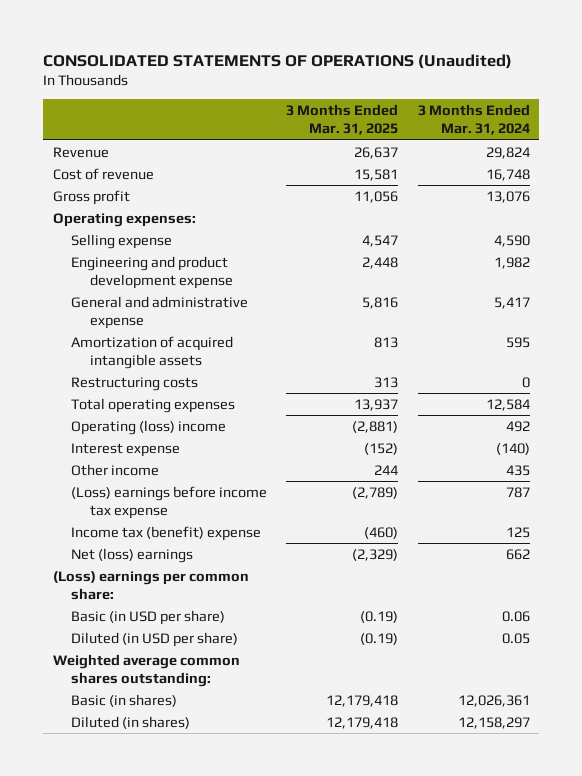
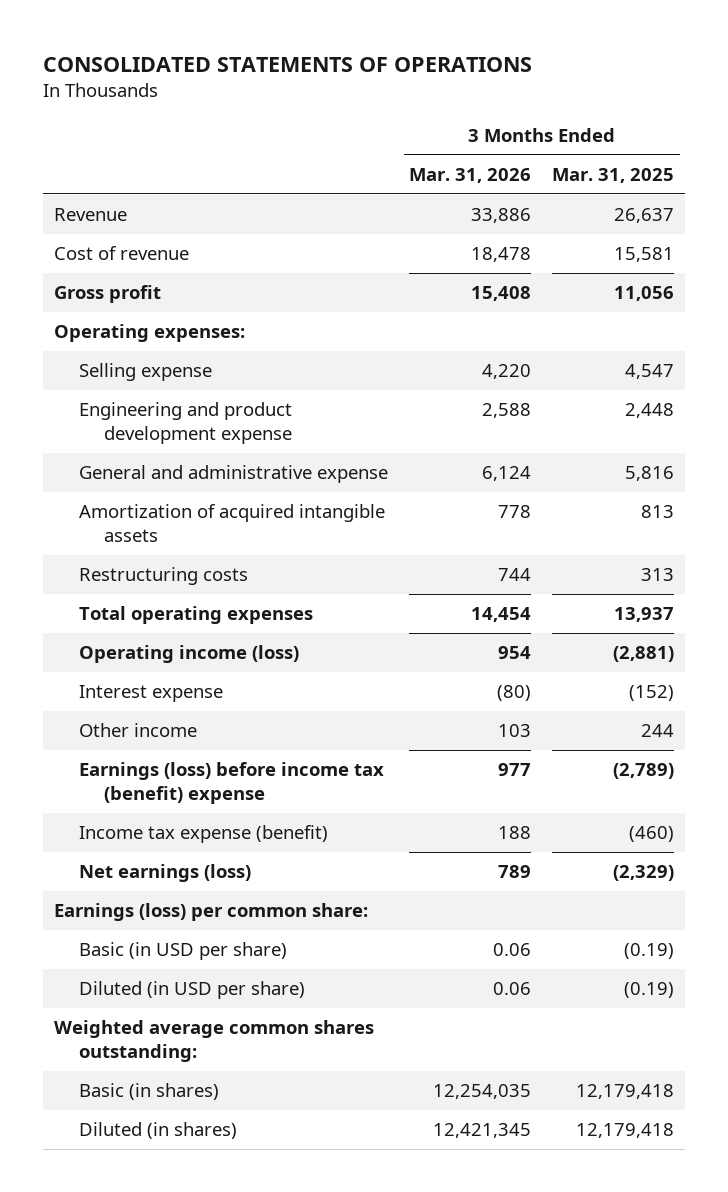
[43,53,513,69] CONSOLIDATED STATEMENTS OF OPERATIONS (Unaudited) -> [43,57,533,73] CONSOLIDATED STATEMENTS OF OPERATIONS
[417,104,530,136] 3 Months Ended Mar. 31, 2024 -> none
none -> [409,168,532,184] Mar. 31, 2026
[71,419,227,435] Operating (loss) income -> [79,645,300,664] Operating income (loss)
[71,485,268,519] (Loss) earnings before income tax expense -> [79,762,385,805] Earnings (loss) before income tax (benefit) expense
[71,525,262,541] Income tax (benefit) expense -> [79,825,329,844] Income tax expense (benefit)
[71,547,194,563] Net (loss) earnings -> [79,864,252,883] Net earnings (loss)
[52,570,249,600] (Loss) earnings per common share: -> [53,903,368,922] Earnings (loss) per common share:

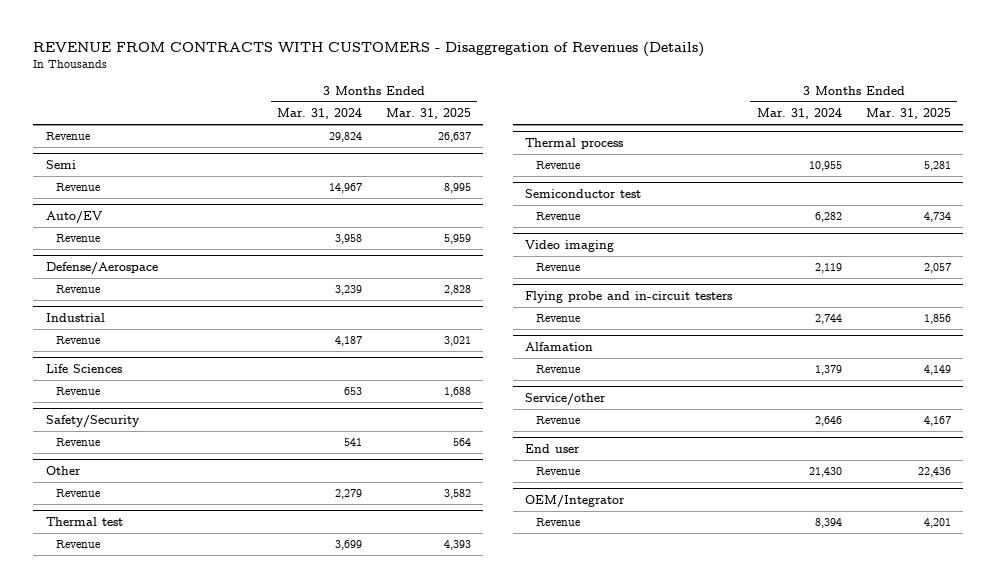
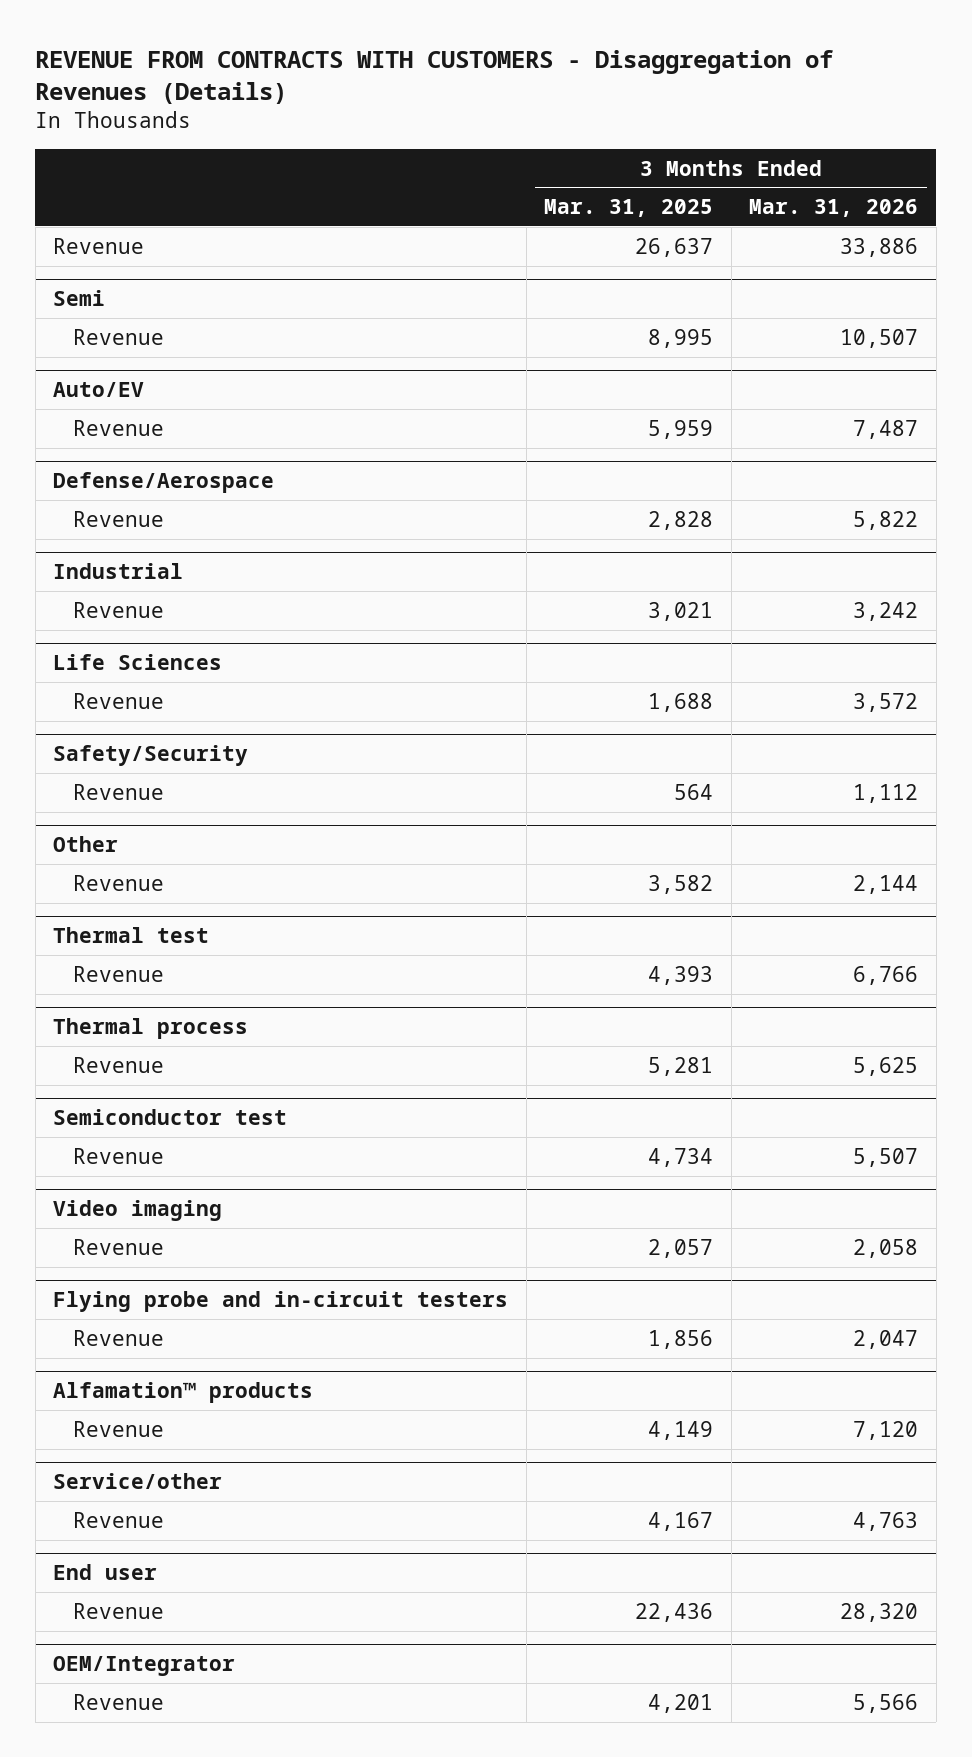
[276,108,362,120] Mar. 31, 2024 -> none
none -> [749,199,919,218] Mar. 31, 2026
[525,342,594,352] Alfamation -> [53,1381,314,1403] Alfamation™ products

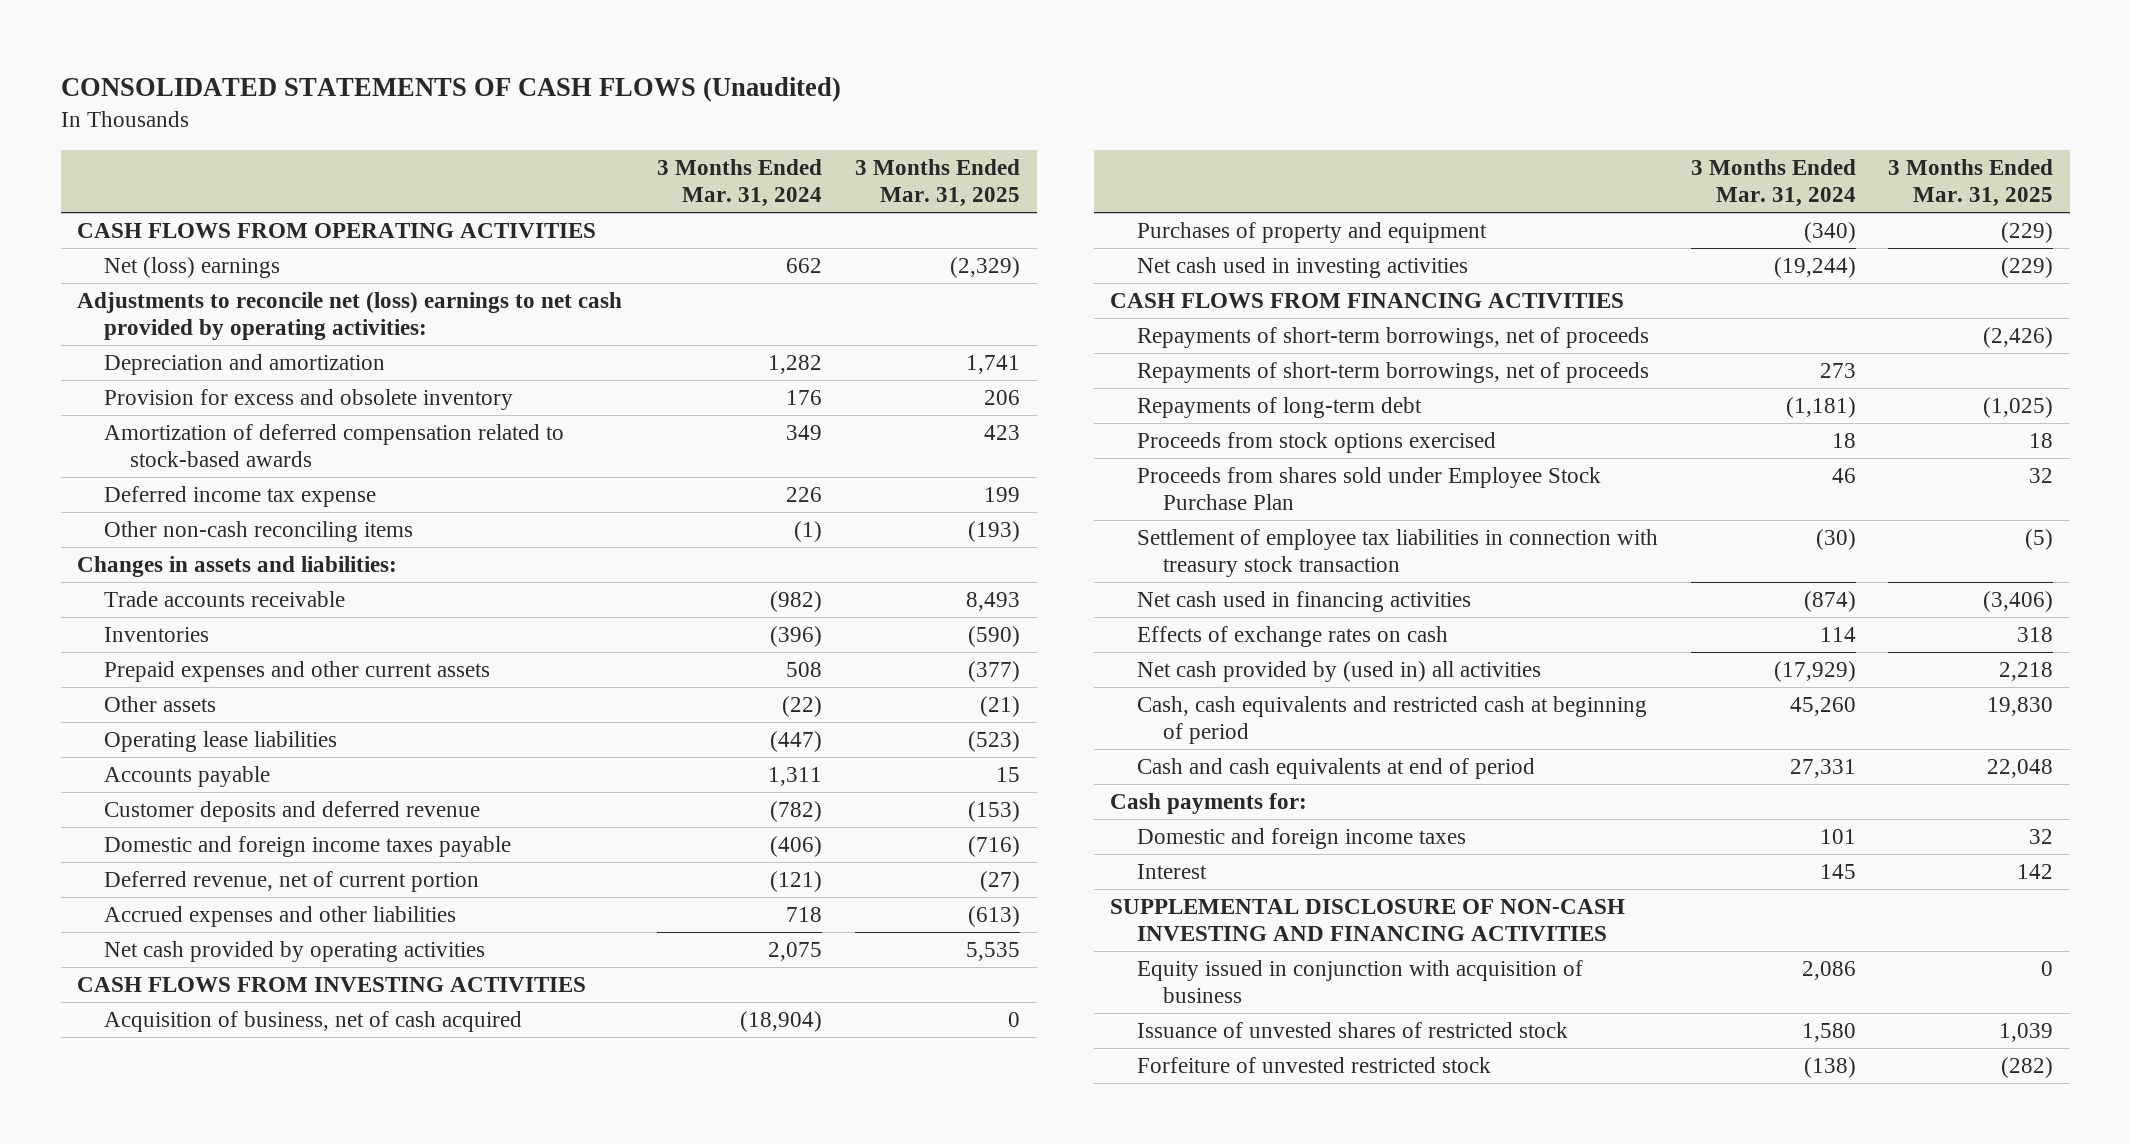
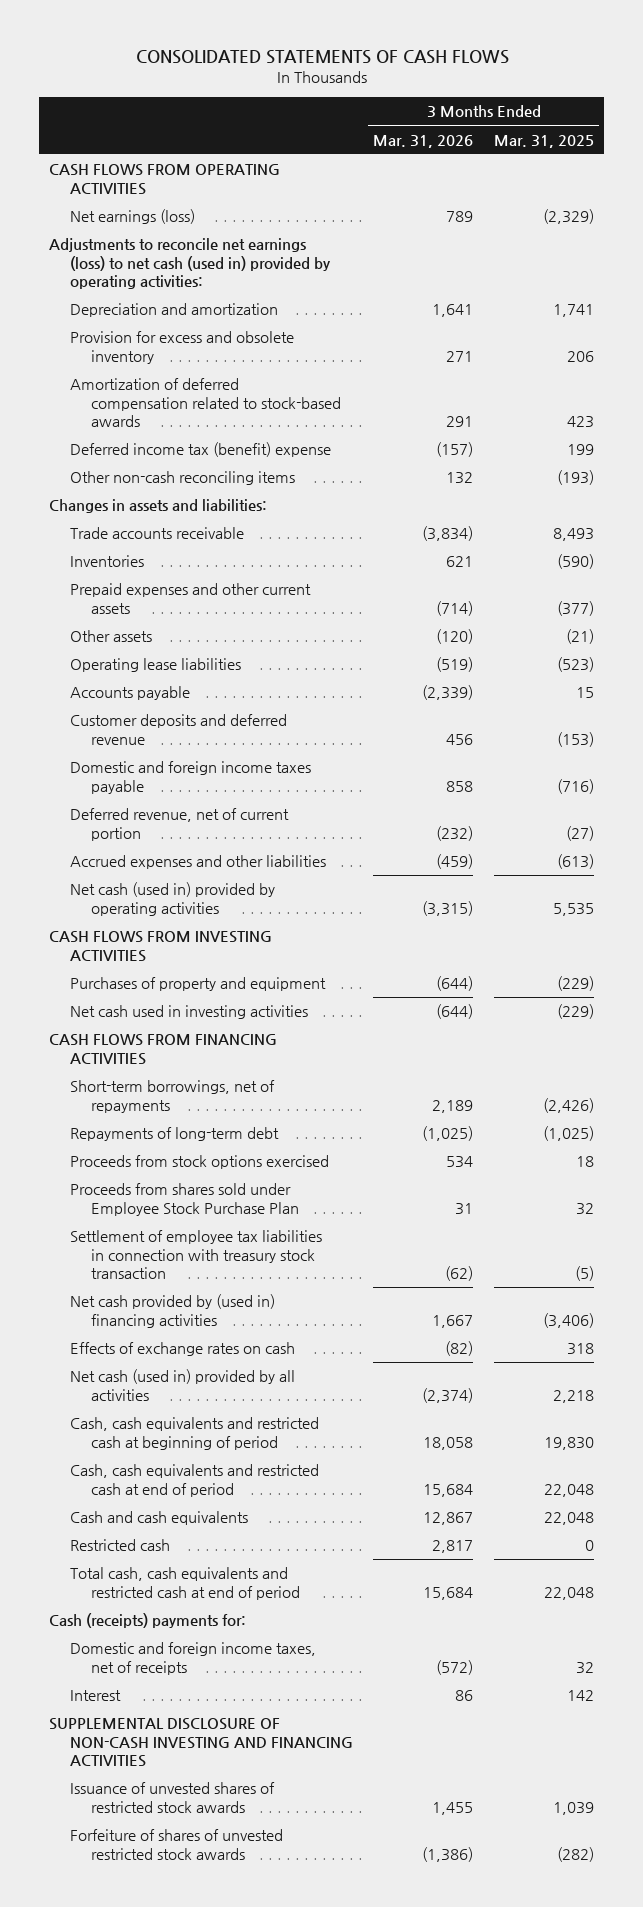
[60,77,841,103] CONSOLIDATED STATEMENTS OF CASH FLOWS (Unaudited) -> [135,49,509,64] CONSOLIDATED STATEMENTS OF CASH FLOWS
[657,158,823,208] 3 Months Ended Mar. 31, 2024 -> none
none -> [373,134,474,148] Mar. 31, 2026
[103,256,280,278] Net (loss) earnings -> [69,209,195,225] Net earnings (loss)
[76,291,622,341] Adjustments to reconcile net (loss) earnings to net cash provided by operating activities: -> [49,238,331,289] Adjustments to reconcile net earnings (loss) to net cash (used in) provided by operating activities:
[103,485,376,507] Deferred income tax expense -> [69,442,331,458] Deferred income tax (benefit) expense
[103,940,485,962] Net cash provided by operating activities -> [69,882,275,916] Net cash (used in) provided by operating activities
[103,1010,522,1032] Acquisition of business, net of cash acquired -> none
[1136,361,1649,383] Repayments of short-term borrowings, net of proceeds -> none
[1136,326,1649,348] Repayments of short-term borrowings, net of proceeds -> [69,1080,275,1113] Short-term borrowings, net of repayments
[1136,590,1471,612] Net cash used in financing activities -> [69,1294,275,1328] Net cash provided by (used in) financing activities
[1136,660,1541,682] Net cash provided by (used in) all activities -> [69,1369,295,1401] Net cash (used in) provided by all activities
[1136,757,1535,779] Cash and cash equivalents at end of period -> [69,1464,319,1497] Cash, cash equivalents and restricted cash at end of period
none -> [69,1511,248,1526] Cash and cash equivalents
none -> [69,1539,170,1552] Restricted cash
none -> [69,1567,300,1600] Total cash, cash equivalents and restricted cash at end of period
[1110,792,1308,814] Cash payments for: -> [49,1613,247,1629] Cash (receipts) payments for:
[1136,827,1466,849] Domestic and foreign income taxes -> [69,1642,316,1675] Domestic and foreign income taxes, net of receipts
[1136,959,1583,1004] Equity issued in conjunction with acquisition of business -> none
[1136,1021,1568,1038] Issuance of unvested shares of restricted stock -> [69,1782,275,1813] Issuance of unvested shares of restricted stock awards
[1136,1056,1491,1073] Forfeiture of unvested restricted stock -> [69,1829,283,1860] Forfeiture of shares of unvested restricted stock awards

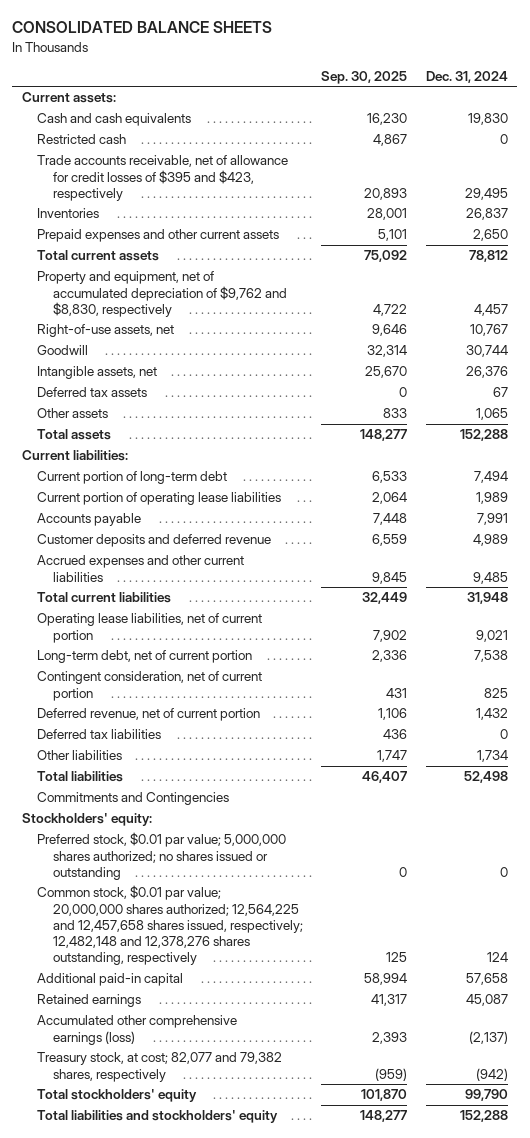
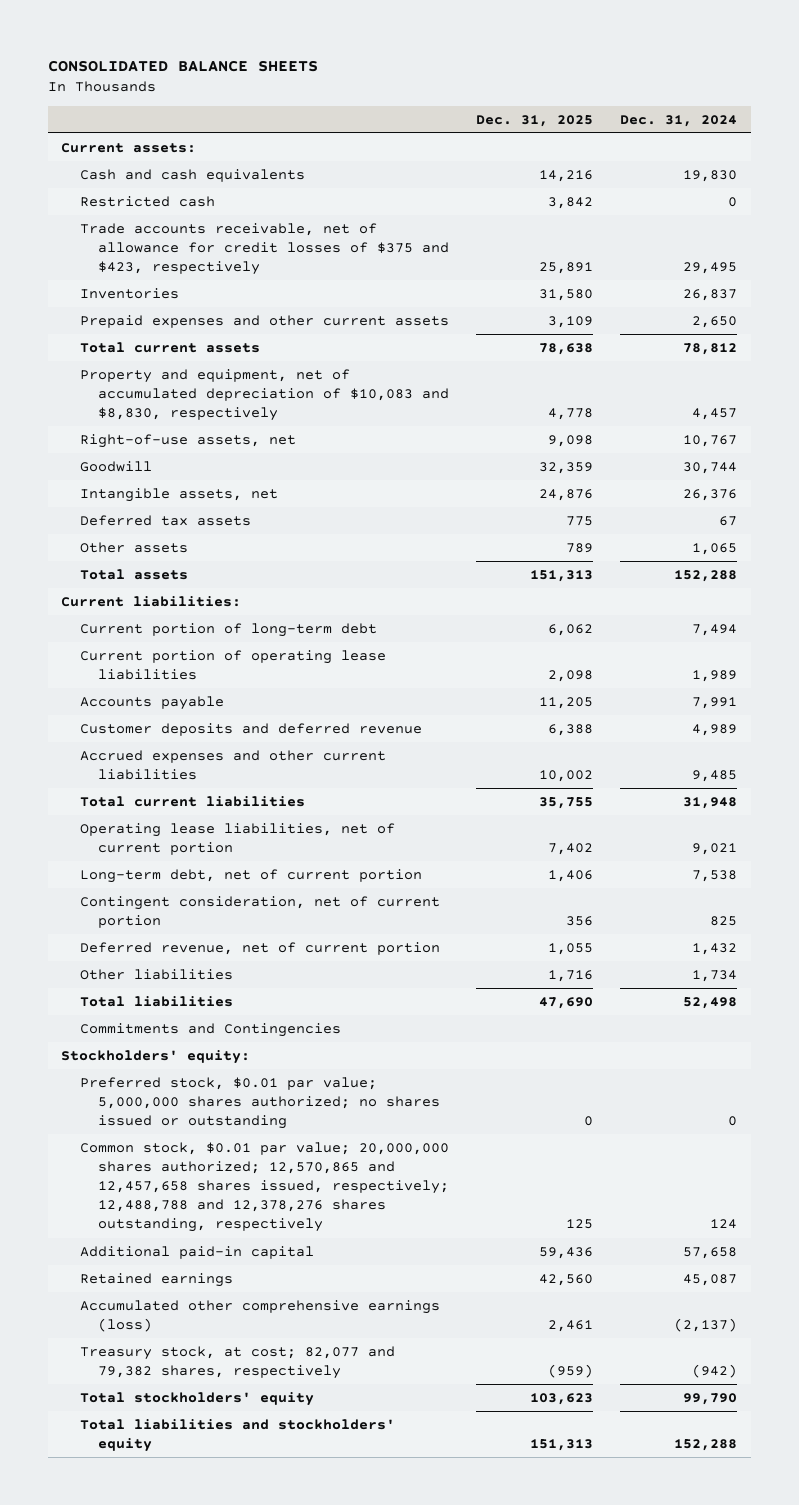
[321,70,408,84] Sep. 30, 2025 -> none
none -> [476,114,594,127] Dec. 31, 2025
[37,155,289,201] Trade accounts receivable, net of allowance for credit losses of $395 and $423, respectively -> [79,222,450,276] Trade accounts receivable, net of allowance for credit losses of $375 and $423, respectively
[37,271,287,317] Property and equipment, net of accumulated depreciation of $9,762 and $8,830, respectively -> [79,368,450,422] Property and equipment, net of accumulated depreciation of $10,083 and $8,830, respectively
[37,729,162,740] Deferred tax liabilities -> none
[37,885,303,966] Common stock, $0.01 par value; 20,000,000 shares authorized; 12,564,225 and 12,457,658 shares issued, respectively; 12,482,148 and 12,378,276 shares outstanding, respectively -> [79,1141,450,1233] Common stock, $0.01 par value; 20,000,000 shares authorized; 12,570,865 and 12,457,658 shares issued, respectively; 12,488,788 and 12,378,276 shares outstanding, respectively

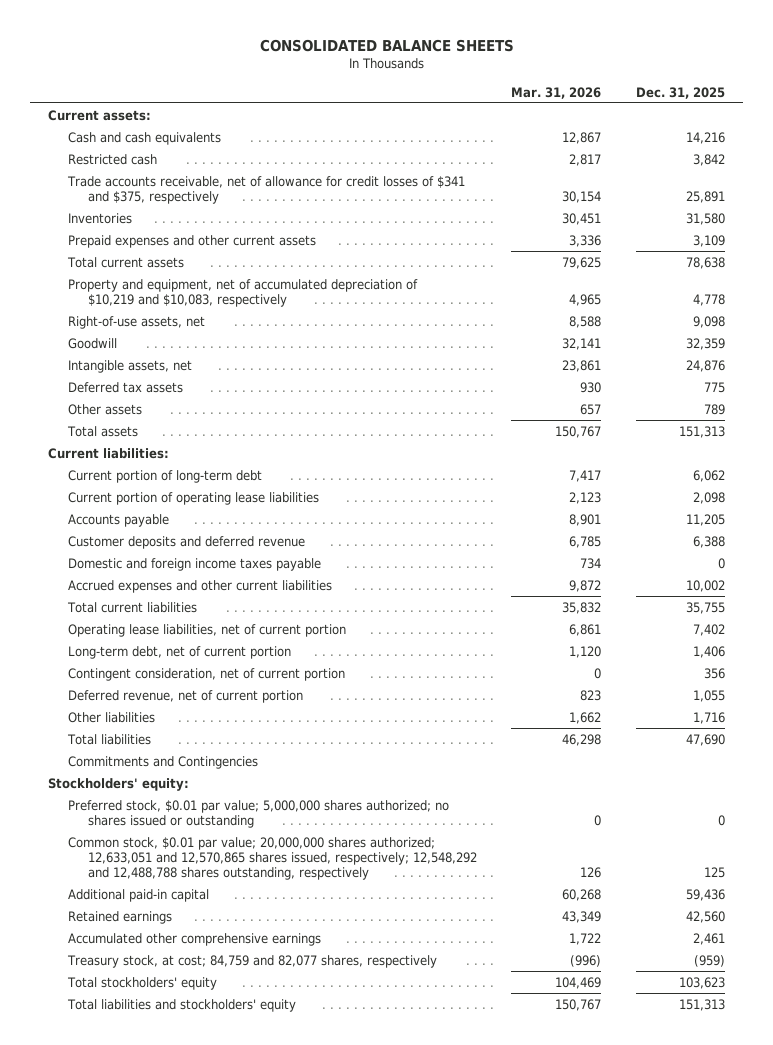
[620,114,738,127] Dec. 31, 2024 -> none
none -> [511,86,602,99] Mar. 31, 2026
[79,222,450,276] Trade accounts receivable, net of allowance for credit losses of $375 and $423, respectively -> [66,175,465,204] Trade accounts receivable, net of allowance for credit losses of $341 and $375, respectively
[79,368,450,422] Property and equipment, net of accumulated depreciation of $10,083 and $8,830, respectively -> [67,278,418,307] Property and equipment, net of accumulated depreciation of $10,219 and $10,083, respectively
none -> [67,557,321,571] Domestic and foreign income taxes payable
[79,1141,450,1233] Common stock, $0.01 par value; 20,000,000 shares authorized; 12,570,865 and 12,457,658 shares issued, respectively; 12,488,788 and 12,378,276 shares outstanding, respectively -> [67,836,477,881] Common stock, $0.01 par value; 20,000,000 shares authorized; 12,633,051 and 12,570,865 shares issued, respectively; 12,548,292 and 12,488,788 shares outstanding, respectively
[79,1299,440,1333] Accumulated other comprehensive earnings (loss) -> [67,932,321,946] Accumulated other comprehensive earnings
[79,1345,395,1380] Treasury stock, at cost; 82,077 and 79,382 shares, respectively -> [66,954,437,968] Treasury stock, at cost; 84,759 and 82,077 shares, respectively

